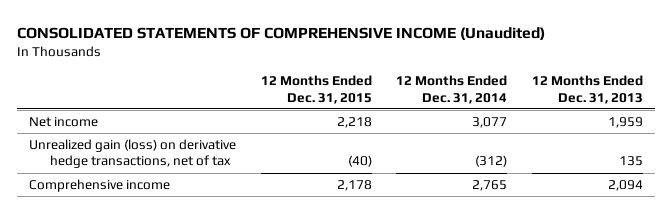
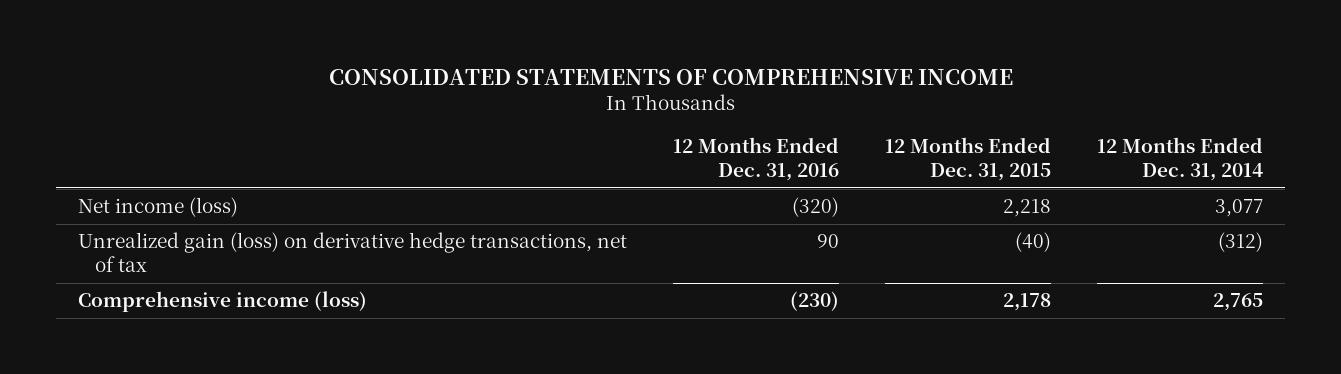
[17,26,546,40] CONSOLIDATED STATEMENTS OF COMPREHENSIVE INCOME (Unaudited) -> [328,68,1013,85] CONSOLIDATED STATEMENTS OF COMPREHENSIVE INCOME
[531,75,643,104] 12 Months Ended Dec. 31, 2013 -> none
none -> [673,137,840,182] 12 Months Ended Dec. 31, 2016
[29,116,99,127] Net income -> [78,197,239,218] Net income (loss)
[29,178,171,192] Comprehensive income -> [78,291,368,313] Comprehensive income (loss)

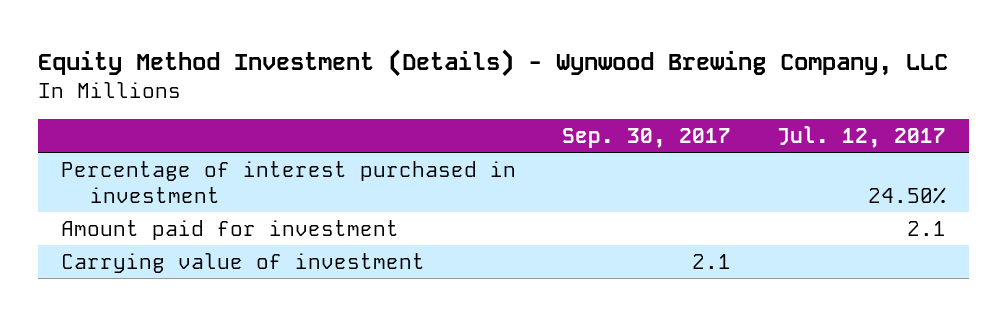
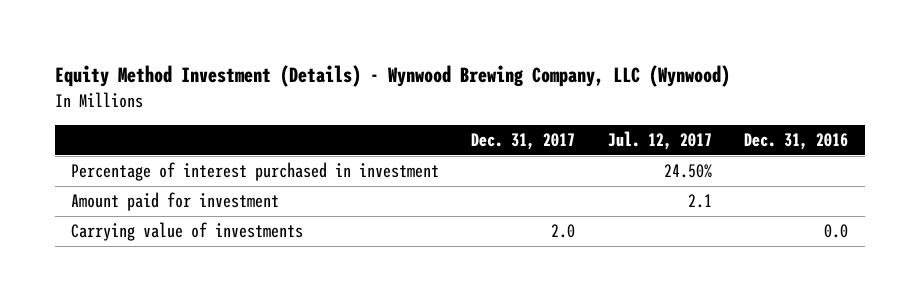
[37,49,948,78] Equity Method Investment (Details) - Wynwood Brewing Company, LLC -> [54,65,730,88] Equity Method Investment (Details) - Wynwood Brewing Company, LLC (Wynwood)
[561,128,731,149] Sep. 30, 2017 -> none
none -> [471,133,576,151] Dec. 31, 2017
none -> [744,133,849,151] Dec. 31, 2016
[60,252,425,273] Carrying value of investment -> [70,222,303,242] Carrying value of investments

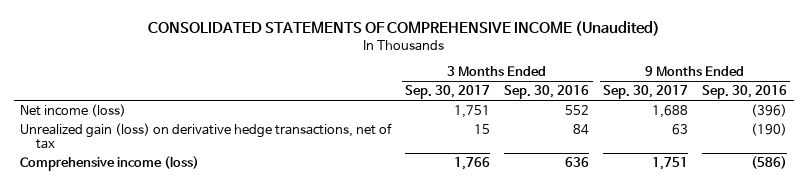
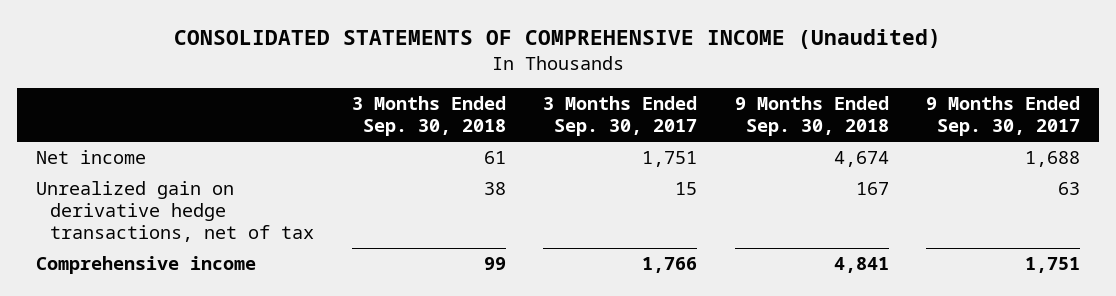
[504,85,590,100] Sep. 30, 2016 -> none
[701,85,787,100] Sep. 30, 2016 -> none
none -> [351,96,506,137] 3 Months Ended Sep. 30, 2018
none -> [734,96,889,137] 9 Months Ended Sep. 30, 2018
[20,103,127,117] Net income (loss) -> [35,149,146,164] Net income
[20,122,393,150] Unrealized gain (loss) on derivative hedge transactions, net of tax -> [35,180,314,242] Unrealized gain on derivative hedge transactions, net of tax
[20,155,200,171] Comprehensive income (loss) -> [35,255,256,274] Comprehensive income

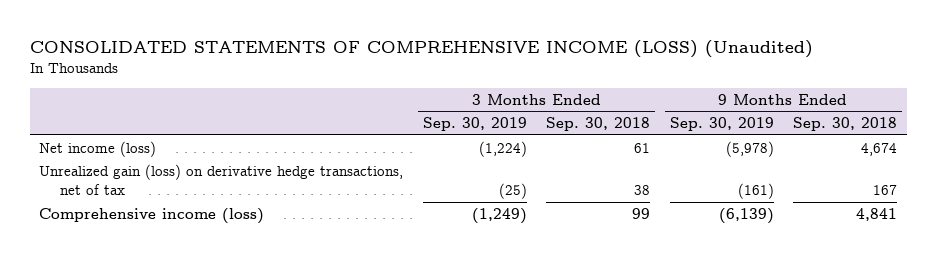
[174,29,942,50] CONSOLIDATED STATEMENTS OF COMPREHENSIVE INCOME (Unaudited) -> [29,39,813,58] CONSOLIDATED STATEMENTS OF COMPREHENSIVE INCOME (LOSS) (Unaudited)
[543,96,698,137] 3 Months Ended Sep. 30, 2017 -> none
[926,96,1081,137] 9 Months Ended Sep. 30, 2017 -> none
none -> [422,117,527,132] Sep. 30, 2019
none -> [669,117,774,132] Sep. 30, 2019
[35,149,146,164] Net income -> [39,140,157,157] Net income (loss)
[35,180,314,242] Unrealized gain on derivative hedge transactions, net of tax -> [39,163,404,196] Unrealized gain (loss) on derivative hedge transactions, net of tax
[35,255,256,274] Comprehensive income -> [39,207,265,224] Comprehensive income (loss)

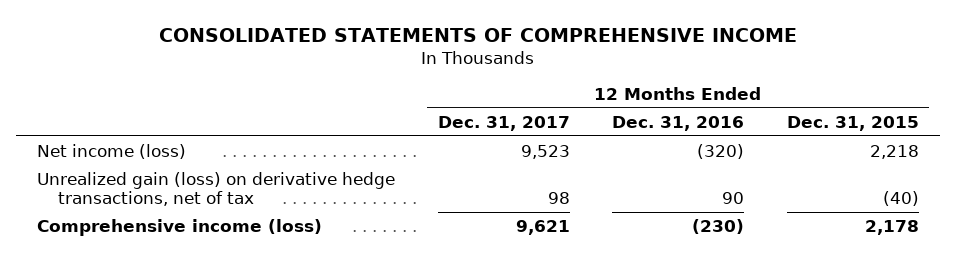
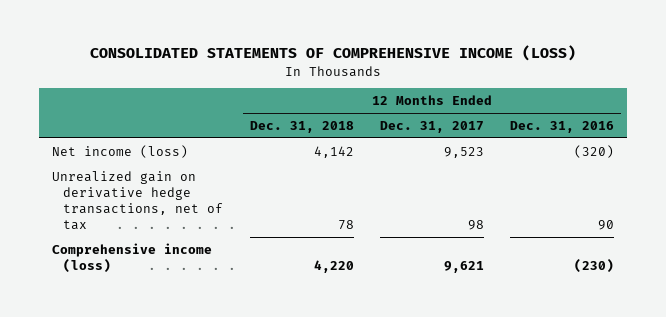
[159,27,798,42] CONSOLIDATED STATEMENTS OF COMPREHENSIVE INCOME -> [90,45,577,62] CONSOLIDATED STATEMENTS OF COMPREHENSIVE INCOME (LOSS)
[786,115,919,131] Dec. 31, 2015 -> none
none -> [249,120,354,133] Dec. 31, 2018
[37,171,396,207] Unrealized gain (loss) on derivative hedge transactions, net of tax -> [52,170,224,231] Unrealized gain on derivative hedge transactions, net of tax

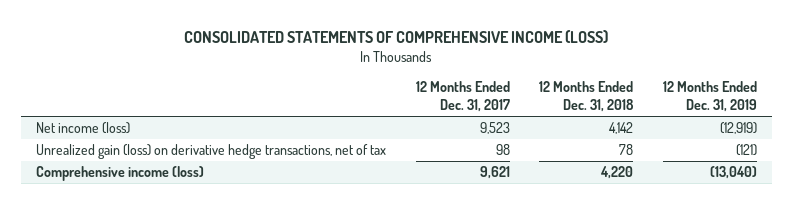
[510,120,615,133] Dec. 31, 2016 -> none
none -> [662,81,757,113] 12 Months Ended Dec. 31, 2019
[52,170,224,231] Unrealized gain on derivative hedge transactions, net of tax -> [36,144,387,160] Unrealized gain (loss) on derivative hedge transactions, net of tax

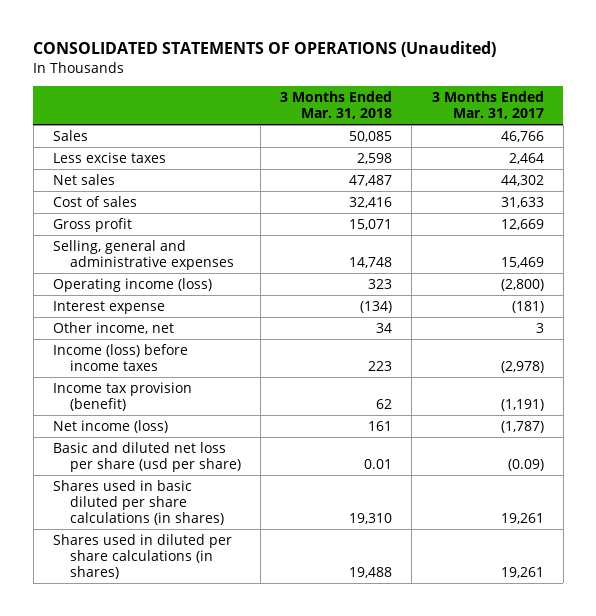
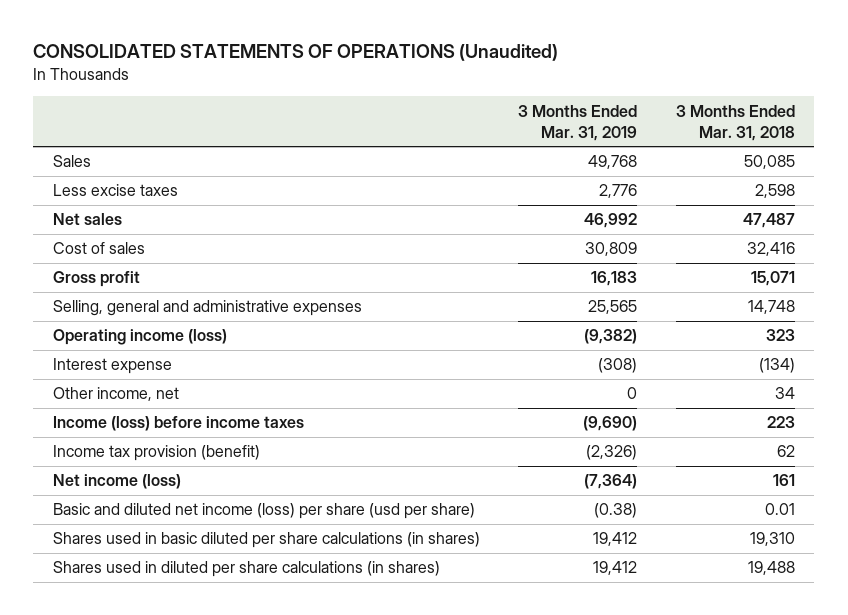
[431,91,544,119] 3 Months Ended Mar. 31, 2017 -> none
none -> [518,104,638,141] 3 Months Ended Mar. 31, 2019
[52,441,241,472] Basic and diluted net loss per share (usd per share) -> [52,503,475,520] Basic and diluted net income (loss) per share (usd per share)

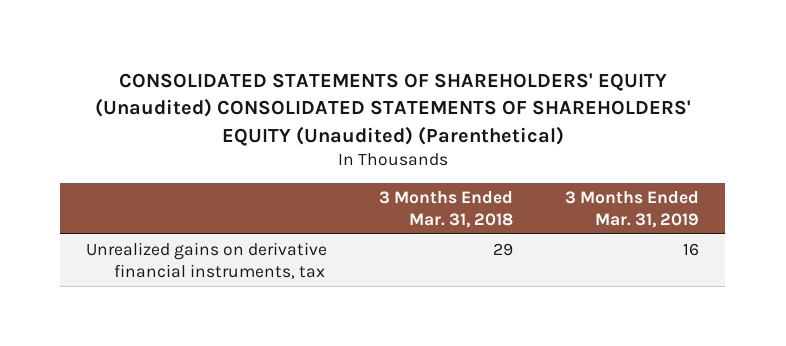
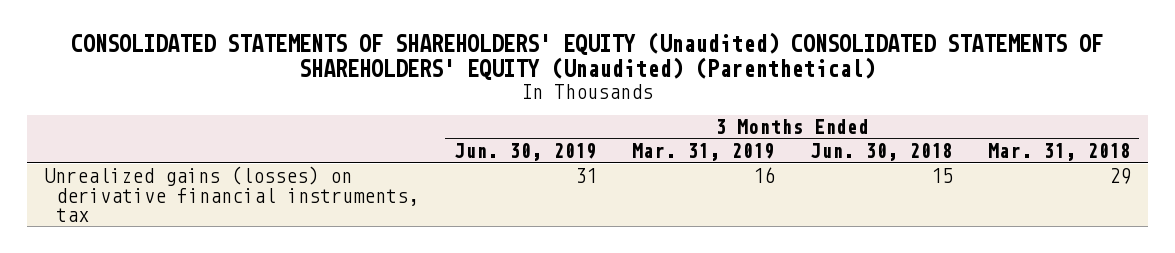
none -> [453,143,597,162] Jun. 30, 2019
none -> [809,143,953,162] Jun. 30, 2018
[86,241,328,279] Unrealized gains on derivative financial instruments, tax -> [44,166,419,222] Unrealized gains (losses) on derivative financial instruments, tax

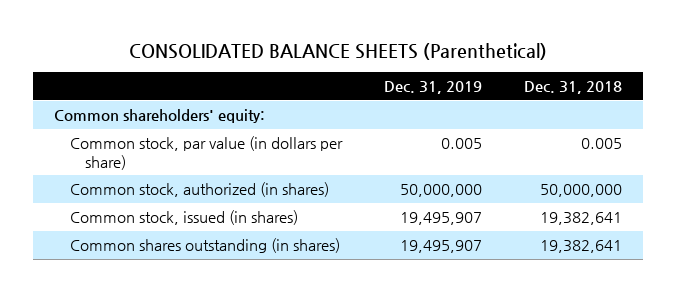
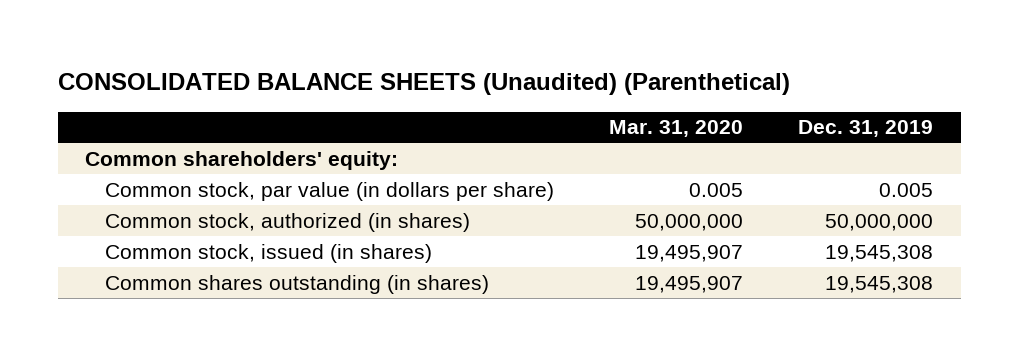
[129,42,548,60] CONSOLIDATED BALANCE SHEETS (Parenthetical) -> [57,73,790,96] CONSOLIDATED BALANCE SHEETS (Unaudited) (Parenthetical)
[524,81,623,95] Dec. 31, 2018 -> none
none -> [609,120,744,138] Mar. 31, 2020
[399,212,482,226] 19,495,907 -> [825,244,934,262] 19,545,308
[399,240,482,254] 19,495,907 -> [825,275,934,293] 19,545,308

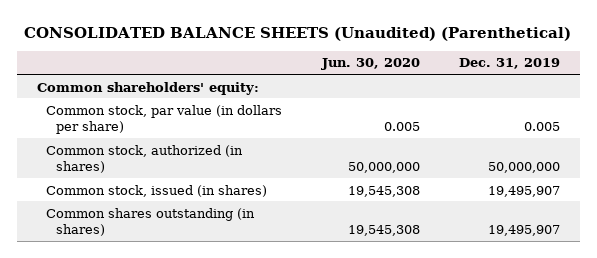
[609,120,744,138] Mar. 31, 2020 -> none
none -> [320,58,420,71] Jun. 30, 2020
[825,244,934,262] 19,545,308 -> [488,185,561,197] 19,495,907
[825,275,934,293] 19,545,308 -> [488,225,561,237] 19,495,907

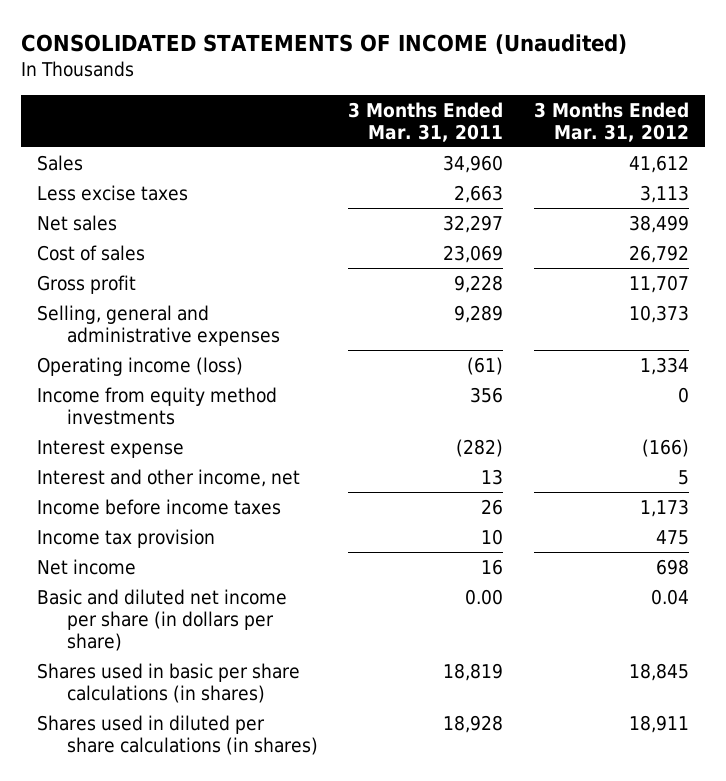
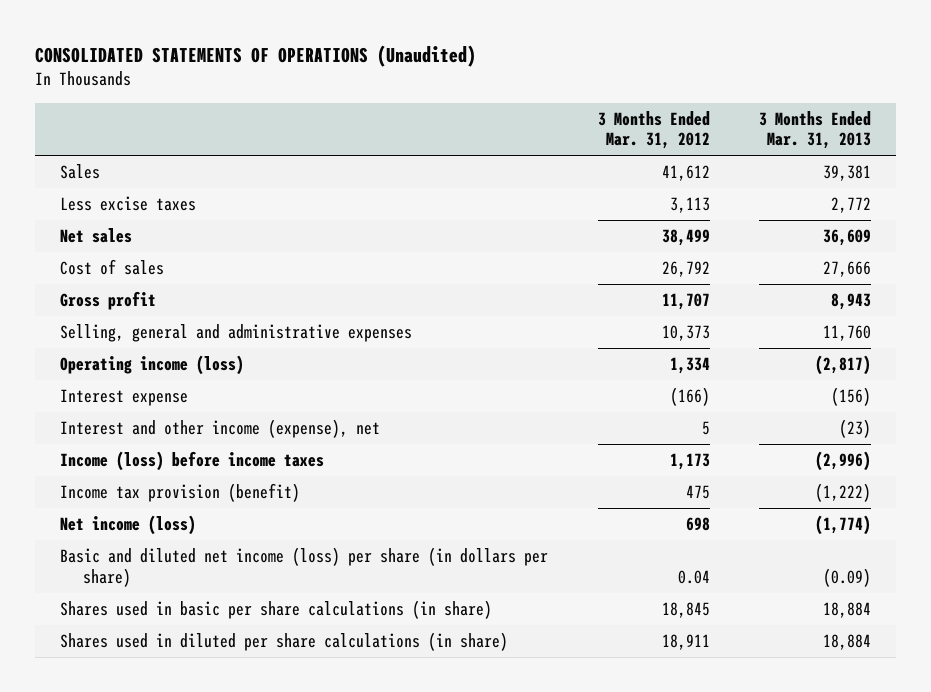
[21,33,628,54] CONSOLIDATED STATEMENTS OF INCOME (Unaudited) -> [35,44,477,67] CONSOLIDATED STATEMENTS OF OPERATIONS (Unaudited)
[348,101,504,142] 3 Months Ended Mar. 31, 2011 -> none
none -> [759,110,872,150] 3 Months Ended Mar. 31, 2013
[36,386,277,425] Income from equity method investments -> none
[36,468,300,487] Interest and other income, net -> [59,419,380,439] Interest and other income (expense), net
[36,498,281,515] Income before income taxes -> [59,451,324,472] Income (loss) before income taxes
[36,528,215,548] Income tax provision -> [59,483,300,503] Income tax provision (benefit)
[36,558,136,575] Net income -> [59,515,196,536] Net income (loss)
[36,588,287,651] Basic and diluted net income per share (in dollars per share) -> [59,547,548,587] Basic and diluted net income (loss) per share (in dollars per share)
[36,662,300,703] Shares used in basic per share calculations (in shares) -> [59,600,492,620] Shares used in basic per share calculations (in share)
[36,714,318,755] Shares used in diluted per share calculations (in shares) -> [59,632,508,652] Shares used in diluted per share calculations (in share)

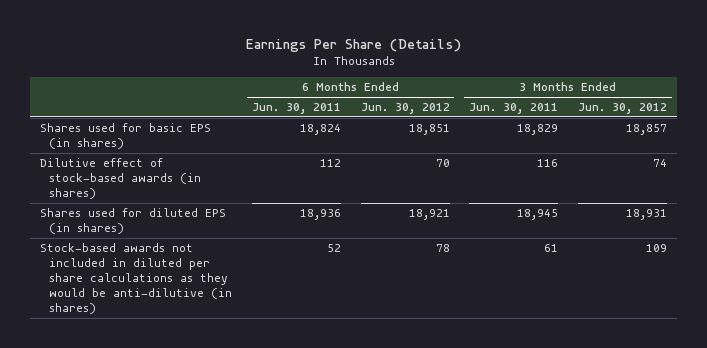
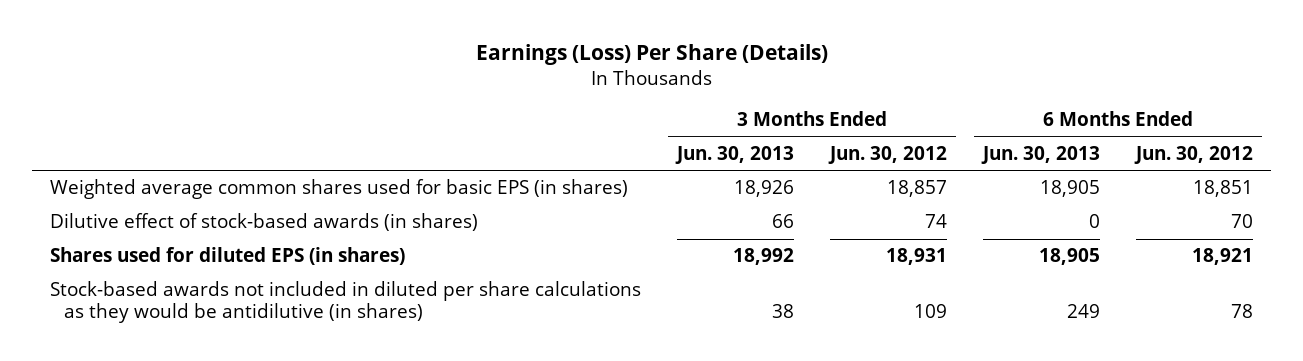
[245,39,461,53] Earnings Per Share (Details) -> [475,44,828,66] Earnings (Loss) Per Share (Details)
[251,103,341,115] Jun. 30, 2011 -> none
[469,103,559,115] Jun. 30, 2011 -> none
none -> [674,145,794,164] Jun. 30, 2013
none -> [981,145,1101,164] Jun. 30, 2013
[40,123,212,150] Shares used for basic EPS (in shares) -> [49,179,628,200] Weighted average common shares used for basic EPS (in shares)
[40,243,233,315] Stock-based awards not included in diluted per share calculations as they would be anti-dilutive (in shares) -> [49,281,641,324] Stock-based awards not included in diluted per share calculations as they would be antidilutive (in shares)

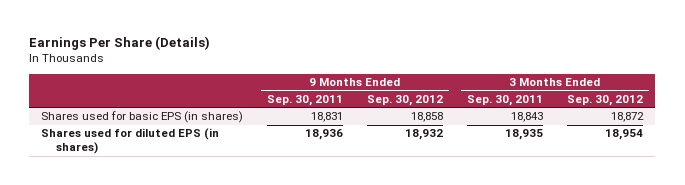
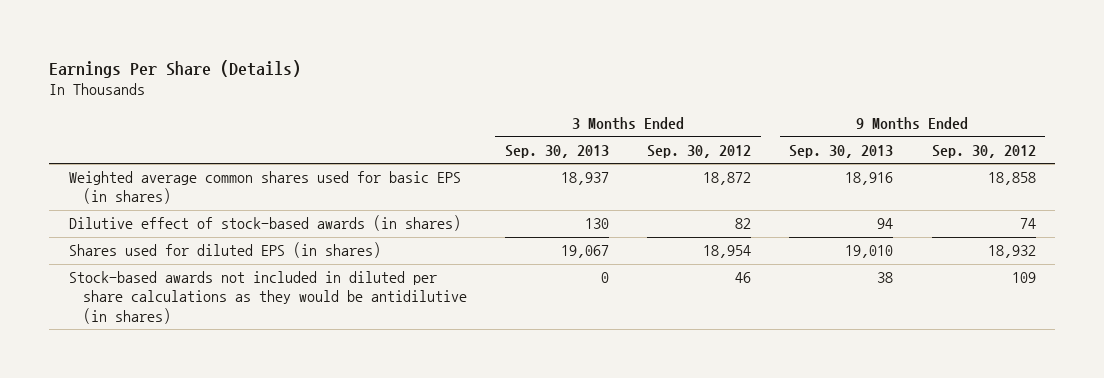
[267,94,344,106] Sep. 30, 2011 -> none
[467,94,544,106] Sep. 30, 2011 -> none
none -> [504,144,609,158] Sep. 30, 2013
none -> [789,144,894,158] Sep. 30, 2013
[41,111,244,124] Shares used for basic EPS (in shares) -> [68,171,461,205] Weighted average common shares used for basic EPS (in shares)
none -> [68,215,461,232] Dilutive effect of stock-based awards (in shares)
none -> [68,271,467,324] Stock-based awards not included in diluted per share calculations as they would be antidilutive (in shares)

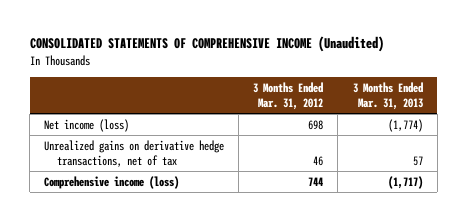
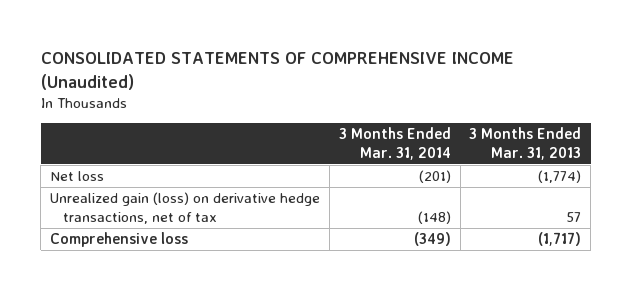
[253,81,324,111] 3 Months Ended Mar. 31, 2012 -> none
none -> [338,127,451,160] 3 Months Ended Mar. 31, 2014
[44,118,130,132] Net income (loss) -> [50,171,105,182] Net loss
[44,139,225,168] Unrealized gains on derivative hedge transactions, net of tax -> [50,192,321,224] Unrealized gain (loss) on derivative hedge transactions, net of tax
[44,175,180,189] Comprehensive income (loss) -> [50,232,189,248] Comprehensive loss

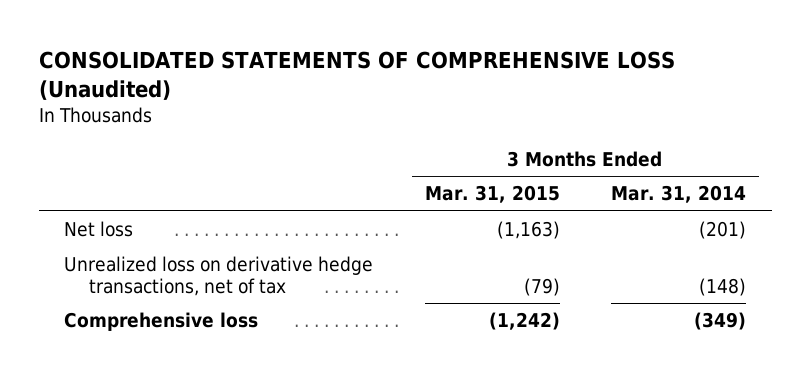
[40,52,514,90] CONSOLIDATED STATEMENTS OF COMPREHENSIVE INCOME (Unaudited) -> [38,50,675,101] CONSOLIDATED STATEMENTS OF COMPREHENSIVE LOSS (Unaudited)
[469,127,582,160] 3 Months Ended Mar. 31, 2013 -> none
none -> [424,185,560,204] Mar. 31, 2015
[50,192,321,224] Unrealized gain (loss) on derivative hedge transactions, net of tax -> [64,256,374,296] Unrealized loss on derivative hedge transactions, net of tax

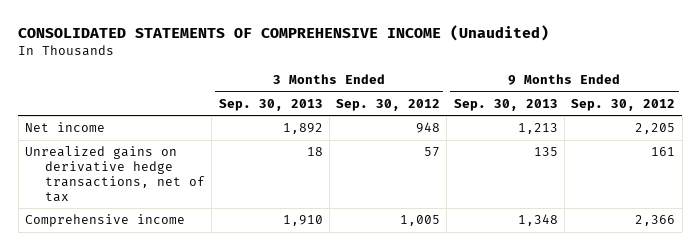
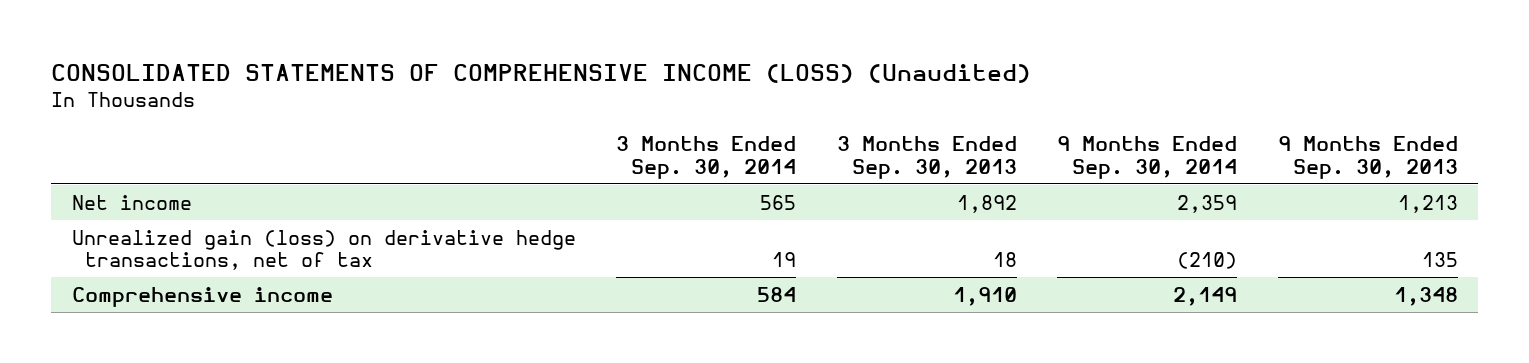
[18,24,550,41] CONSOLIDATED STATEMENTS OF COMPREHENSIVE INCOME (Unaudited) -> [51,64,1032,84] CONSOLIDATED STATEMENTS OF COMPREHENSIVE INCOME (LOSS) (Unaudited)
[336,98,441,111] Sep. 30, 2012 -> none
[571,98,676,111] Sep. 30, 2012 -> none
none -> [616,136,797,179] 3 Months Ended Sep. 30, 2014
none -> [1057,136,1238,179] 9 Months Ended Sep. 30, 2014
[24,146,205,202] Unrealized gains on derivative hedge transactions, net of tax -> [71,229,576,271] Unrealized gain (loss) on derivative hedge transactions, net of tax

